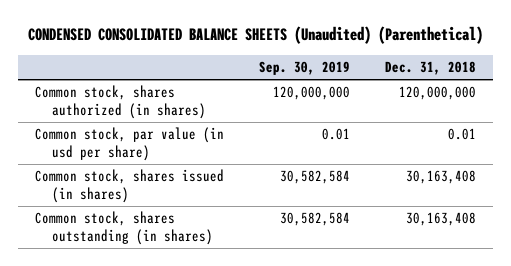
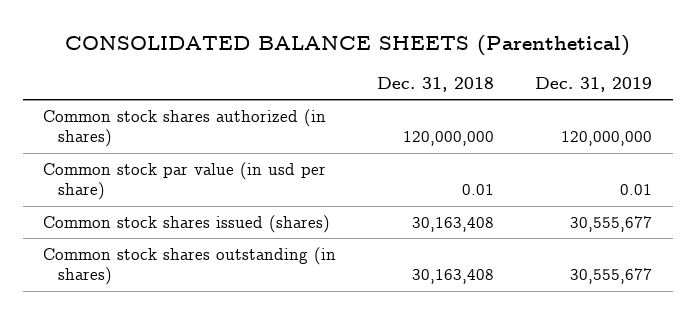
[27,26,483,45] CONDENSED CONSOLIDATED BALANCE SHEETS (Unaudited) (Parenthetical) -> [64,34,630,56] CONSOLIDATED BALANCE SHEETS (Parenthetical)
[259,61,351,76] Sep. 30, 2019 -> none
none -> [535,76,653,92] Dec. 31, 2019
[35,85,206,120] Common stock, shares authorized (in shares) -> [43,109,327,148] Common stock shares authorized (in shares)
[35,127,225,162] Common stock, par value (in usd per share) -> [43,162,327,201] Common stock par value (in usd per share)
[35,169,225,204] Common stock, shares issued (in shares) -> [43,215,331,234] Common stock shares issued (shares)
[35,211,213,246] Common stock, shares outstanding (in shares) -> [43,247,337,286] Common stock shares outstanding (in shares)

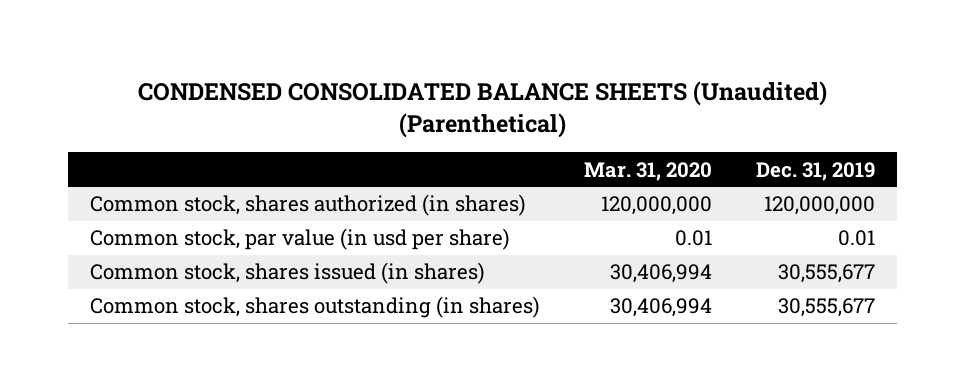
[64,34,630,56] CONSOLIDATED BALANCE SHEETS (Parenthetical) -> [137,81,827,138] CONDENSED CONSOLIDATED BALANCE SHEETS (Unaudited) (Parenthetical)
[377,76,495,92] Dec. 31, 2018 -> none
none -> [584,161,713,181] Mar. 31, 2020
[43,109,327,148] Common stock shares authorized (in shares) -> [90,194,527,217] Common stock, shares authorized (in shares)
[43,162,327,201] Common stock par value (in usd per share) -> [90,228,511,251] Common stock, par value (in usd per share)
[43,215,331,234] Common stock shares issued (shares) -> [90,262,486,285] Common stock, shares issued (in shares)
[43,247,337,286] Common stock shares outstanding (in shares) -> [90,296,541,319] Common stock, shares outstanding (in shares)

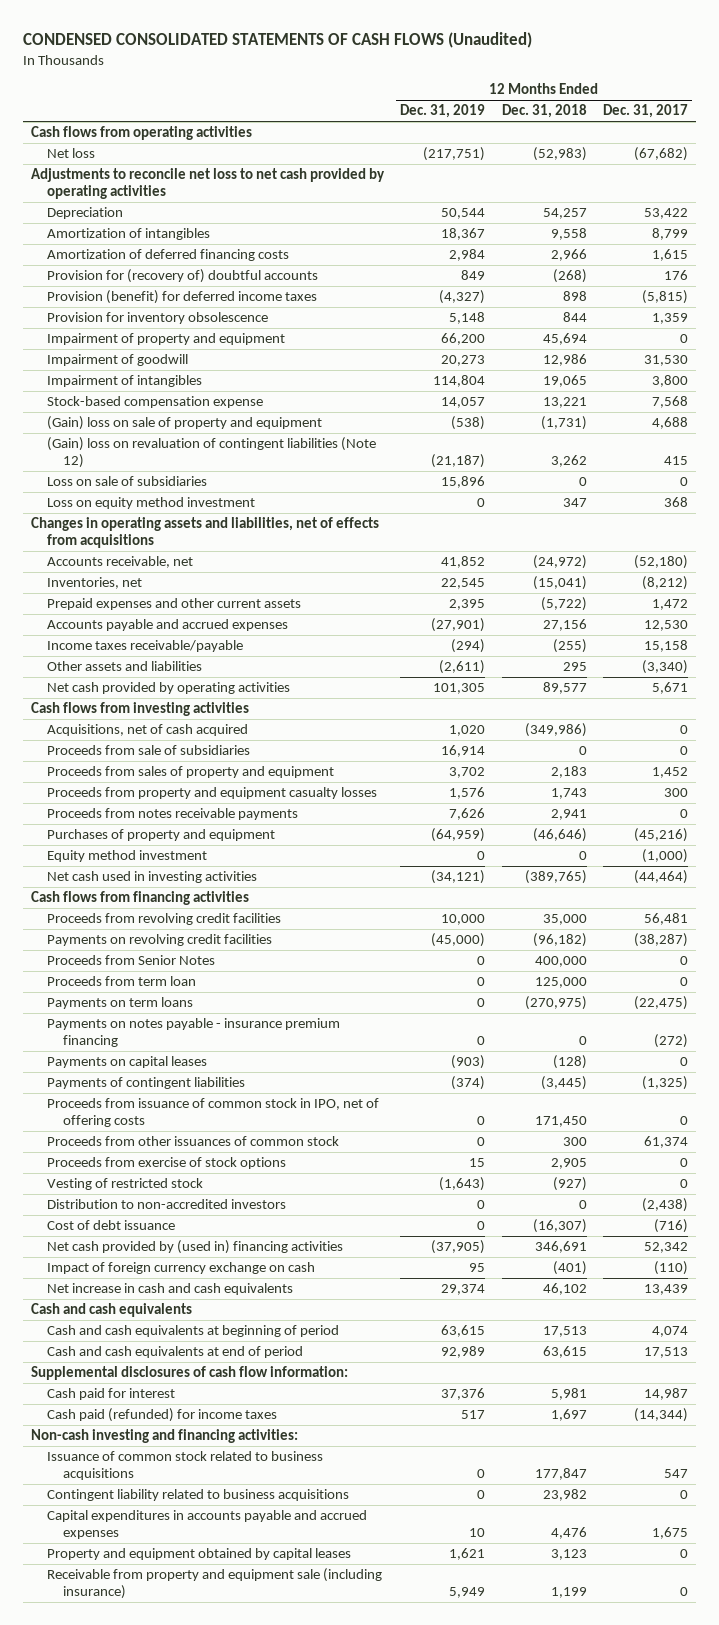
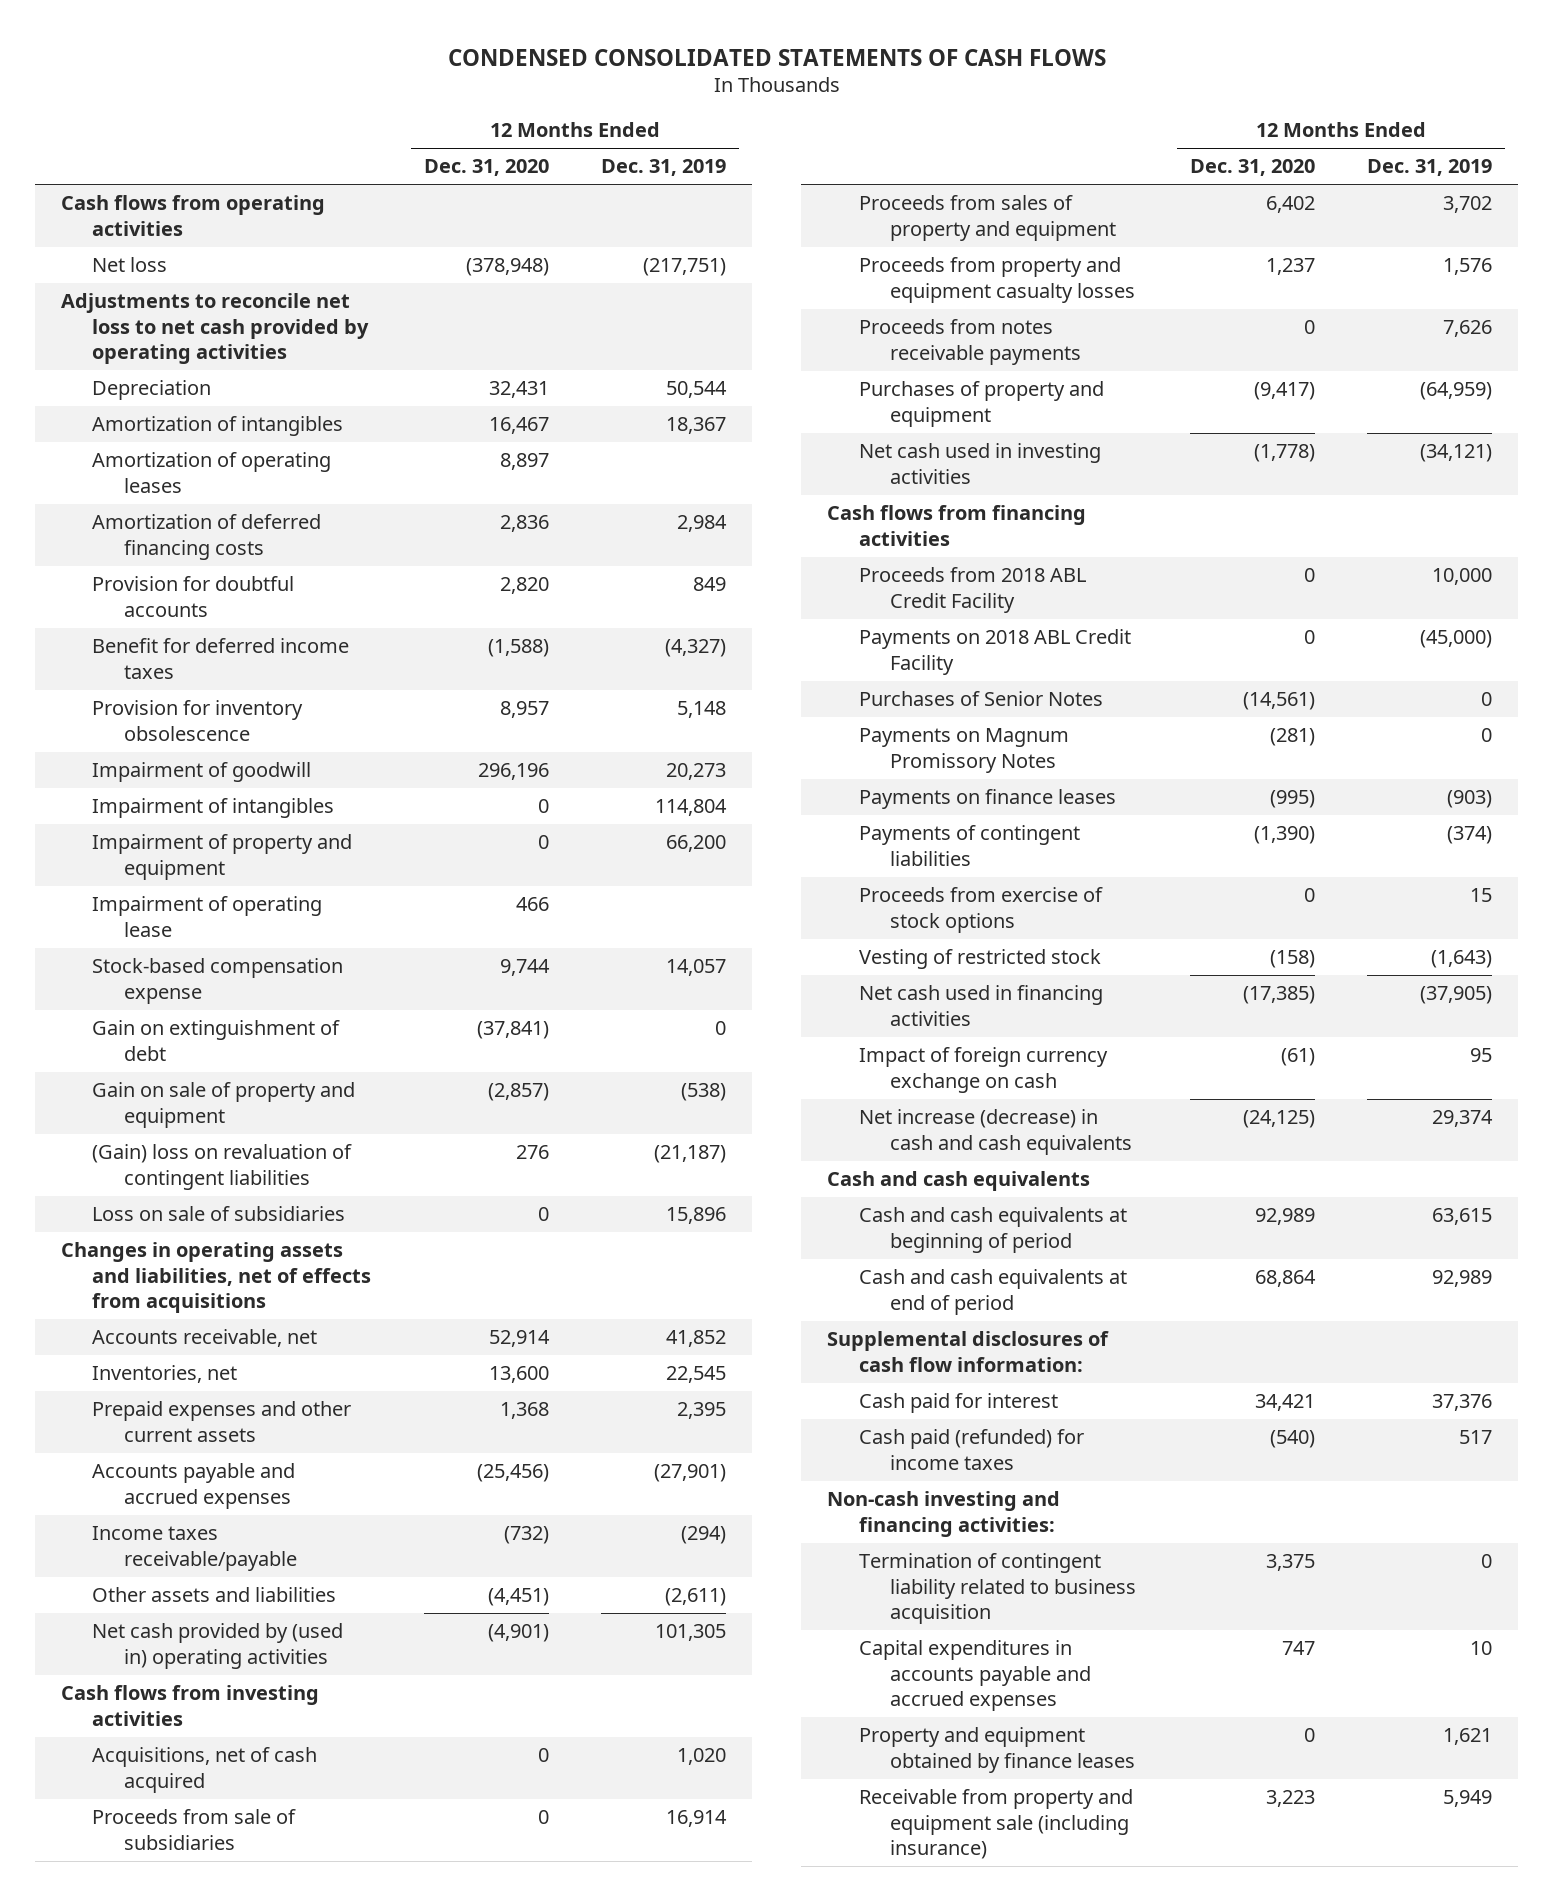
[23,32,533,49] CONDENSED CONSOLIDATED STATEMENTS OF CASH FLOWS (Unaudited) -> [447,48,1106,66] CONDENSED CONSOLIDATED STATEMENTS OF CASH FLOWS
[501,104,587,119] Dec. 31, 2018 -> none
[602,104,688,119] Dec. 31, 2017 -> none
none -> [423,159,549,177] Dec. 31, 2020
none -> [92,452,332,493] Amortization of operating leases
[46,269,318,284] Provision for (recovery of) doubtful accounts -> [92,576,295,617] Provision for doubtful accounts
[46,290,317,305] Provision (benefit) for deferred income taxes -> [92,638,350,679] Benefit for deferred income taxes
[46,333,285,346] Impairment of property and equipment -> [92,834,353,880] Impairment of property and equipment
none -> [92,896,323,937] Impairment of operating lease
none -> [92,1020,341,1061] Gain on extinguishment of debt
[46,416,322,431] (Gain) loss on sale of property and equipment -> [92,1082,356,1128] Gain on sale of property and equipment
[46,437,376,468] (Gain) loss on revaluation of contingent liabilities (Note 12) -> [92,1144,353,1190] (Gain) loss on revaluation of contingent liabilities
[46,497,255,510] Loss on equity method investment -> none
[46,682,290,695] Net cash provided by operating activities -> [92,1623,344,1669] Net cash provided by (used in) operating activities
[46,850,207,863] Equity method investment -> none
[46,955,215,966] Proceeds from Senior Notes -> none
[46,976,196,987] Proceeds from term loan -> none
[46,997,193,1010] Payments on term loans -> none
[46,913,281,926] Proceeds from revolving credit facilities -> [858,567,1086,613] Proceeds from 2018 ABL Credit Facility
[46,934,272,947] Payments on revolving credit facilities -> [858,629,1131,675] Payments on 2018 ABL Credit Facility
none -> [858,691,1103,707] Purchases of Senior Notes
[46,1018,340,1047] Payments on notes payable - insurance premium financing -> [858,728,1069,773] Payments on Magnum Promissory Notes
[46,1056,207,1069] Payments on capital leases -> [858,789,1116,810] Payments on finance leases
[46,1098,379,1127] Proceeds from issuance of common stock in IPO, net of offering costs -> none
[46,1136,339,1147] Proceeds from other issuances of common stock -> none
[46,1199,286,1210] Distribution to non-accredited investors -> none
[46,1220,175,1231] Cost of debt issuance -> none
[46,1240,343,1255] Net cash provided by (used in) financing activities -> [858,985,1103,1026] Net cash used in financing activities
[46,1283,293,1296] Net increase in cash and cash equivalents -> [858,1109,1132,1155] Net increase (decrease) in cash and cash equivalents
[46,1451,323,1480] Issuance of common stock related to business acquisitions -> none
[46,1489,349,1502] Contingent liability related to business acquisitions -> [858,1553,1136,1625] Termination of contingent liability related to business acquisition
[46,1548,351,1561] Property and equipment obtained by capital leases -> [858,1727,1135,1773] Property and equipment obtained by finance leases

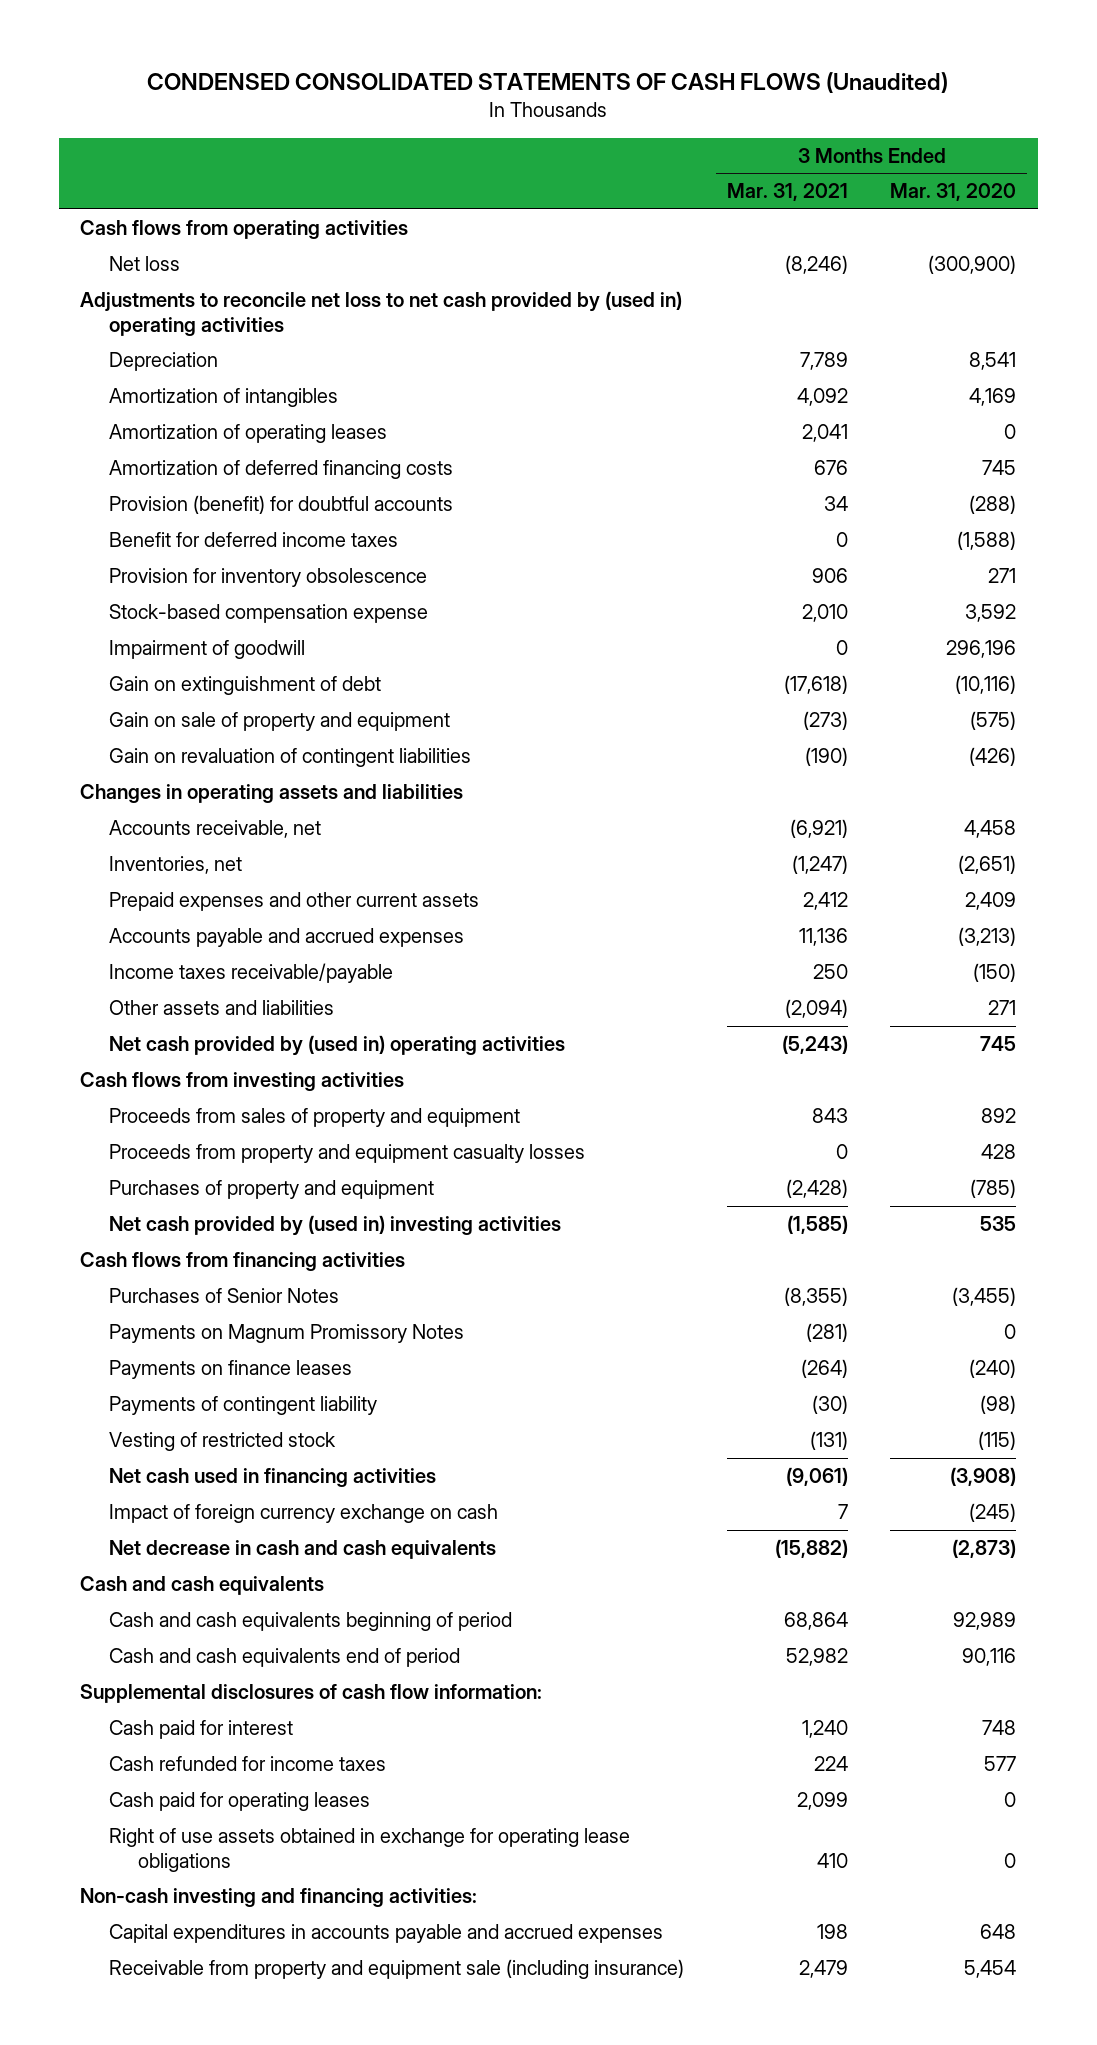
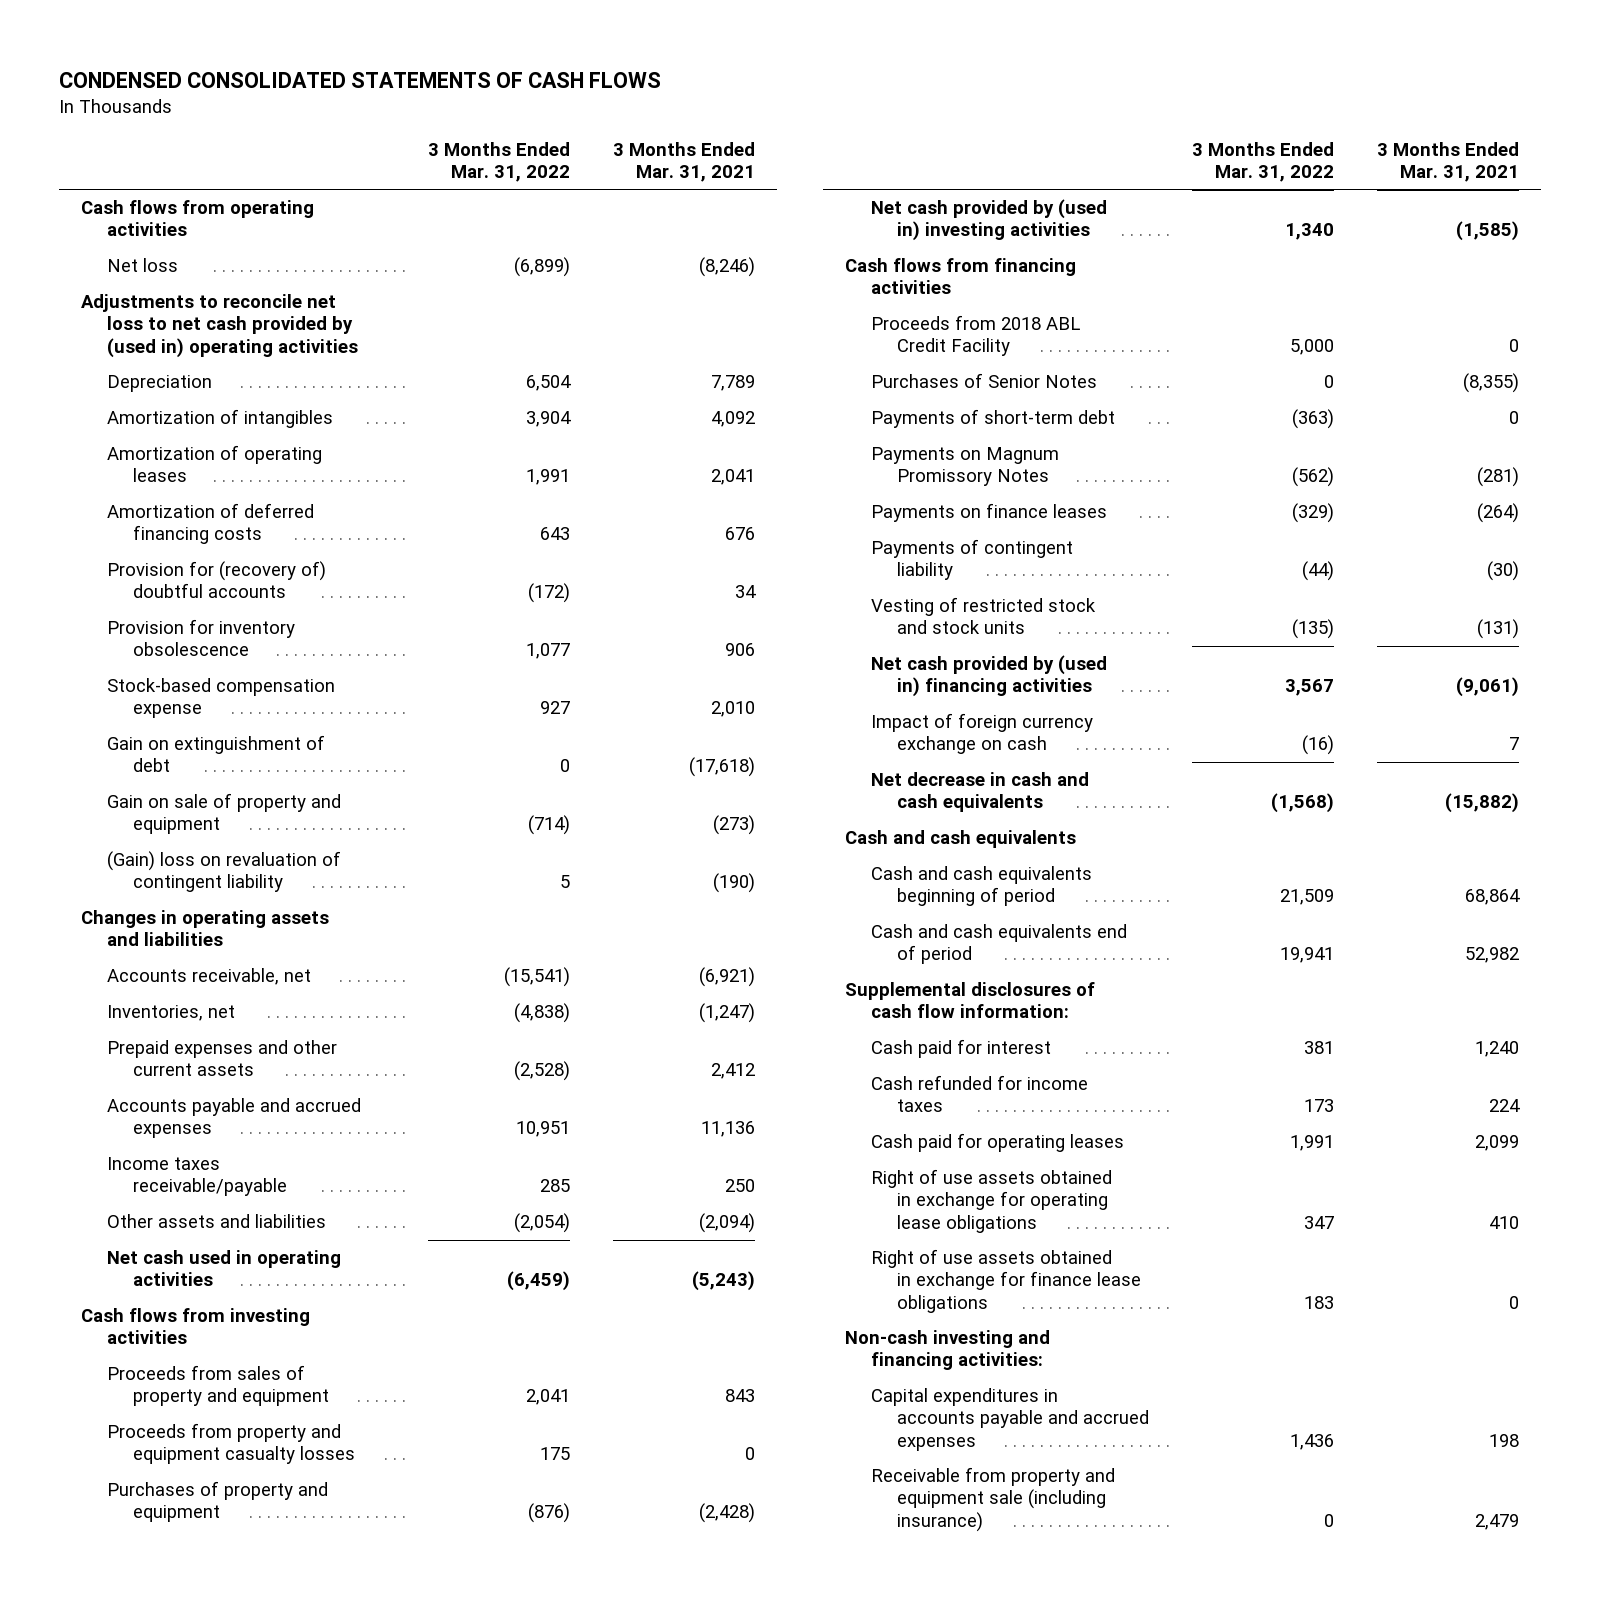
[147,72,949,94] CONDENSED CONSOLIDATED STATEMENTS OF CASH FLOWS (Unaudited) -> [59,72,662,89] CONDENSED CONSOLIDATED STATEMENTS OF CASH FLOWS
[890,183,1017,202] Mar. 31, 2020 -> none
none -> [428,142,571,183] 3 Months Ended Mar. 31, 2022
[109,532,399,548] Benefit for deferred income taxes -> none
[109,495,454,515] Provision (benefit) for doubtful accounts -> [106,561,326,599] Provision for (recovery of) doubtful accounts
[109,640,306,660] Impairment of goodwill -> none
[109,748,472,768] Gain on revaluation of contingent liabilities -> [106,851,341,893] (Gain) loss on revaluation of contingent liability
[109,1035,566,1057] Net cash provided by (used in) operating activities -> [106,1250,341,1287] Net cash used in operating activities
none -> [870,315,1080,357] Proceeds from 2018 ABL Credit Facility
none -> [870,409,1115,429] Payments of short-term debt
[109,1432,337,1452] Vesting of restricted stock -> [870,597,1096,635] Vesting of restricted stock and stock units
[109,1468,437,1488] Net cash used in financing activities -> [870,655,1107,698] Net cash provided by (used in) financing activities
none -> [870,1249,1141,1313] Right of use assets obtained in exchange for finance lease obligations

